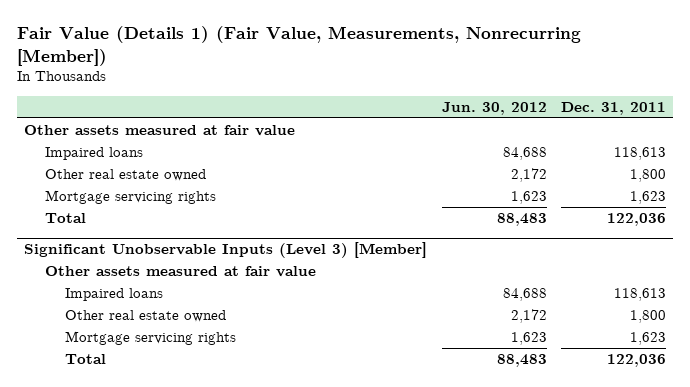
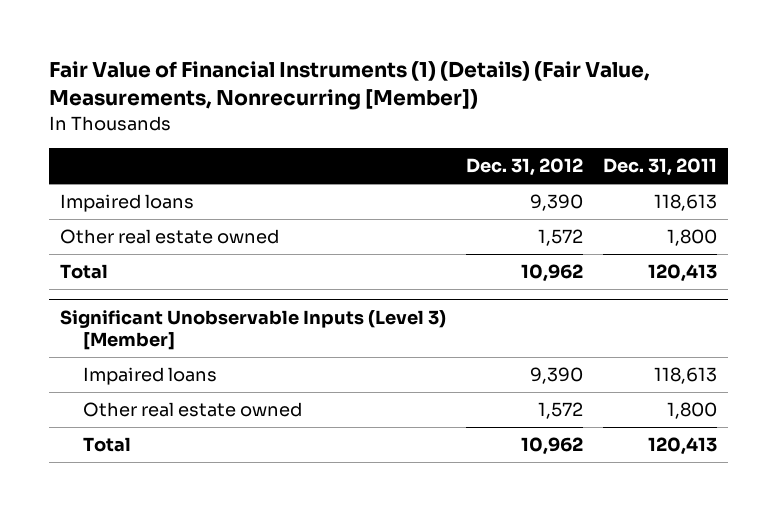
[16,26,581,66] Fair Value (Details 1) (Fair Value, Measurements, Nonrecurring [Member]) -> [49,61,651,111] Fair Value of Financial Instruments (1) (Details) (Fair Value, Measurements, Nonrecurring [Member])
[441,101,547,115] Jun. 30, 2012 -> none
none -> [465,157,583,176] Dec. 31, 2012
[23,125,295,137] Other assets measured at fair value -> none
[44,190,216,205] Mortgage servicing rights -> none
[607,213,667,227] 122,036 -> [648,264,718,283] 120,413
[44,266,316,278] Other assets measured at fair value -> none
[65,331,237,346] Mortgage servicing rights -> none
[607,354,667,368] 122,036 -> [648,437,718,456] 120,413

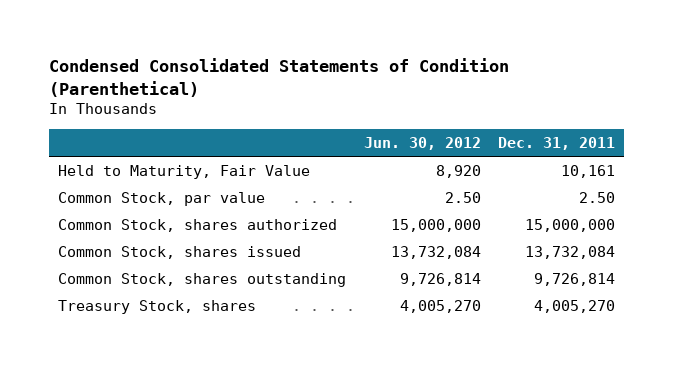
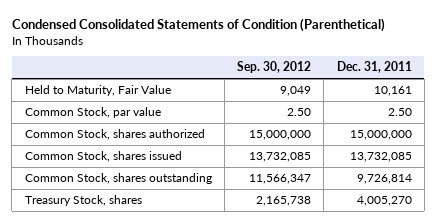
[363,136,481,150] Jun. 30, 2012 -> none
none -> [237,61,312,74] Sep. 30, 2012
[525,246,616,260] 13,732,084 -> [349,152,412,163] 13,732,085

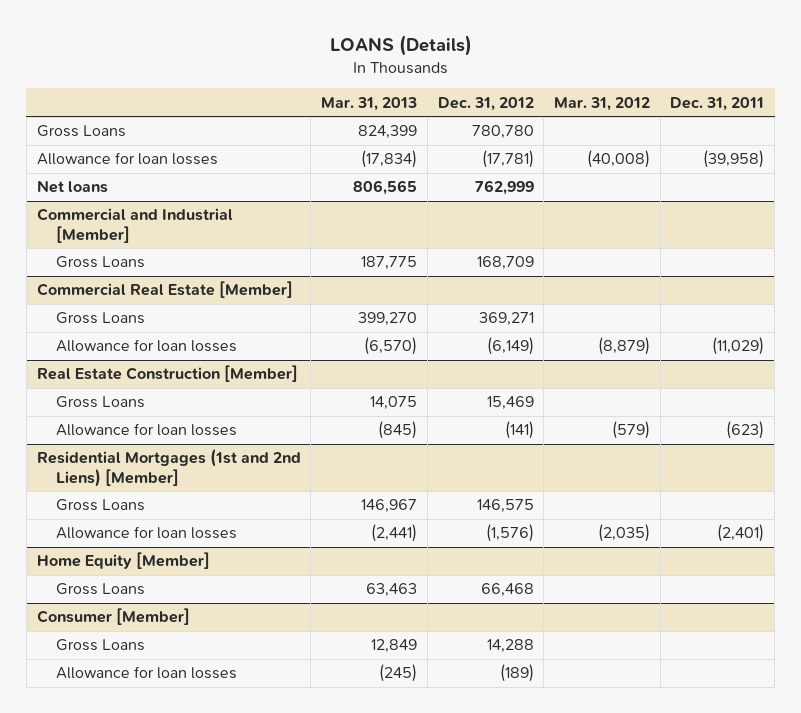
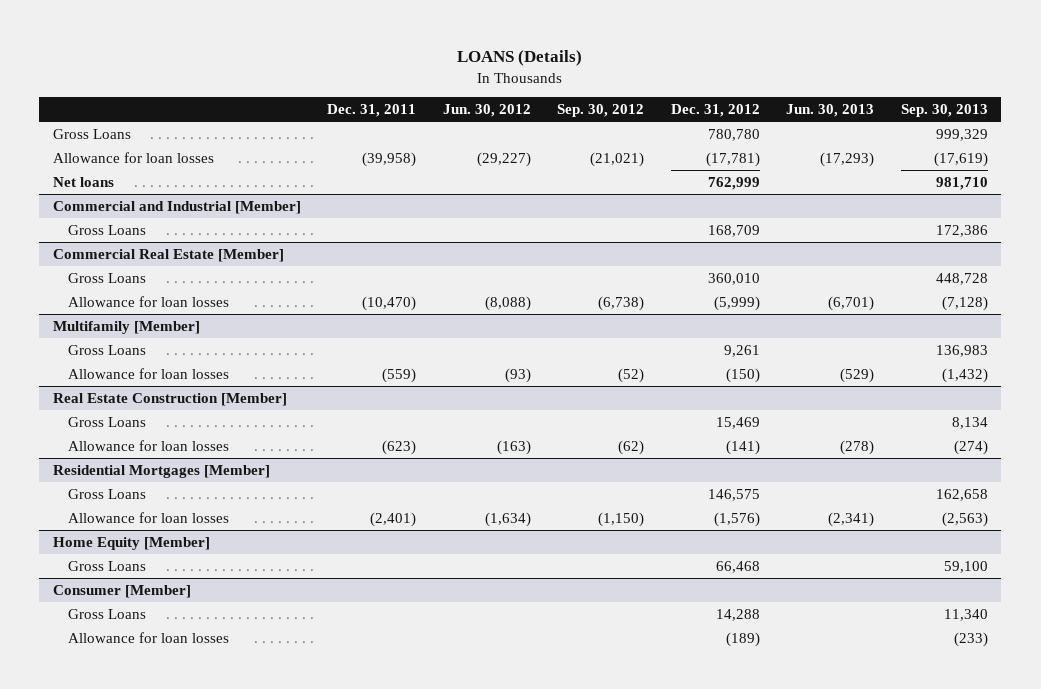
[321,96,418,111] Mar. 31, 2013 -> none
[554,96,651,111] Mar. 31, 2012 -> none
none -> [442,104,531,118] Jun. 30, 2012
none -> [557,104,645,118] Sep. 30, 2012
none -> [786,104,875,118] Jun. 30, 2013
none -> [900,104,988,118] Sep. 30, 2013
[478,312,534,327] 369,271 -> [707,272,760,285] 360,010
[486,337,534,356] (6,149) -> [713,295,760,311] (5,999)
[712,337,765,356] (11,029) -> [362,295,417,311] (10,470)
none -> [52,320,200,334] Multifamily [Member]
none -> [68,344,147,355] Gross Loans
none -> [68,367,230,379] Allowance for loan losses
[36,449,301,487] Residential Mortgages (1st and 2nd Liens) [Member] -> none
none -> [52,464,270,478] Residential Mortgages [Member]

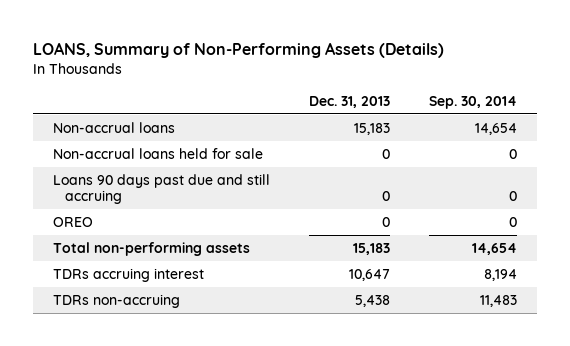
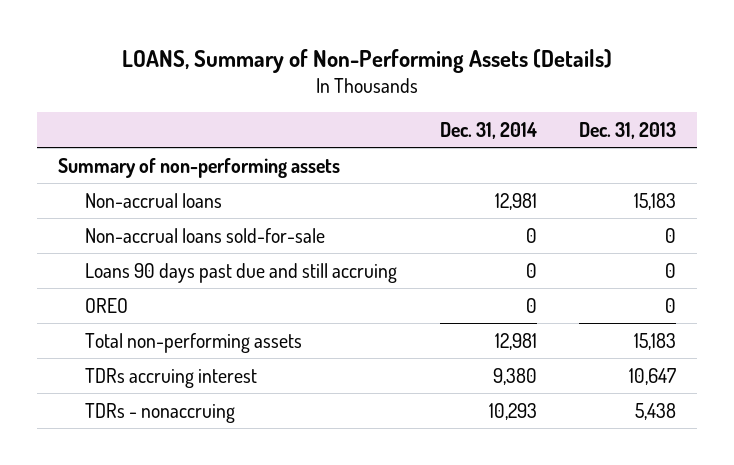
[429,95,518,109] Sep. 30, 2014 -> none
none -> [439,121,537,139] Dec. 31, 2014
none -> [57,157,340,178] Summary of non-performing assets
[52,147,263,159] Non-accrual loans held for sale -> [85,227,326,243] Non-accrual loans sold-for-sale
[52,293,180,308] TDRs non-accruing -> [85,402,236,423] TDRs - nonaccruing

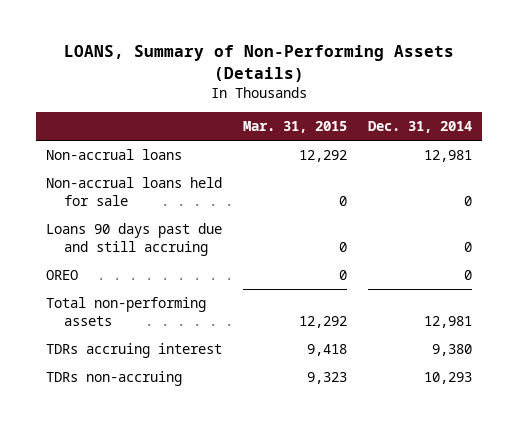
[579,121,677,139] Dec. 31, 2013 -> none
none -> [242,121,347,134] Mar. 31, 2015
[57,157,340,178] Summary of non-performing assets -> none
[85,227,326,243] Non-accrual loans sold-for-sale -> [46,177,223,207] Non-accrual loans held for sale
[85,402,236,423] TDRs - nonaccruing -> [46,371,183,387] TDRs non-accruing

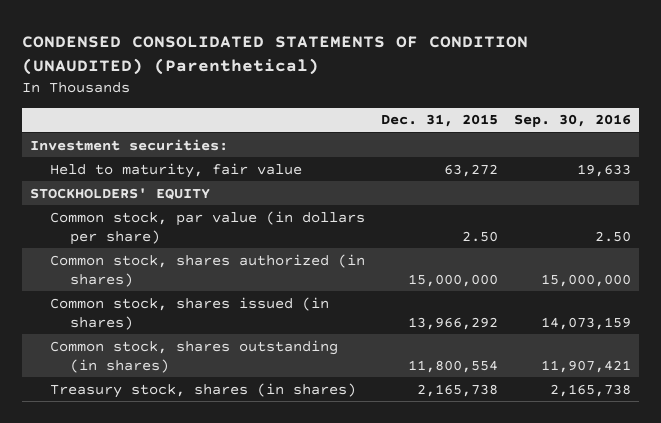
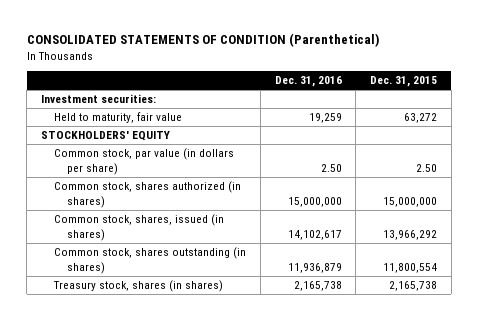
[22,35,529,76] CONDENSED CONSOLIDATED STATEMENTS OF CONDITION (UNAUDITED) (Parenthetical) -> [26,33,379,48] CONSOLIDATED STATEMENTS OF CONDITION (Parenthetical)
[513,114,631,128] Sep. 30, 2016 -> none
none -> [274,76,342,88] Dec. 31, 2016
[50,296,330,331] Common stock, shares issued (in shares) -> [54,214,225,241] Common stock, shares, issued (in shares)

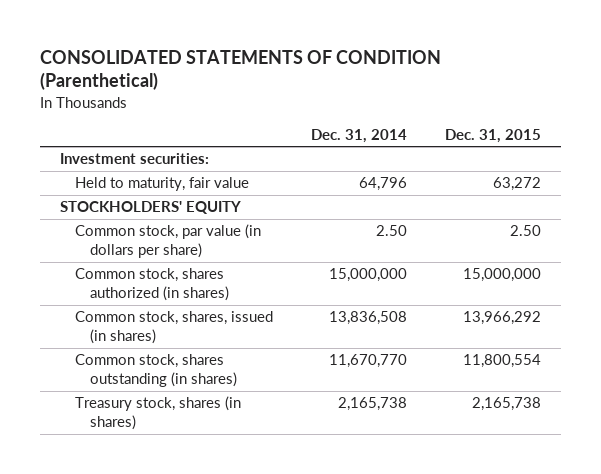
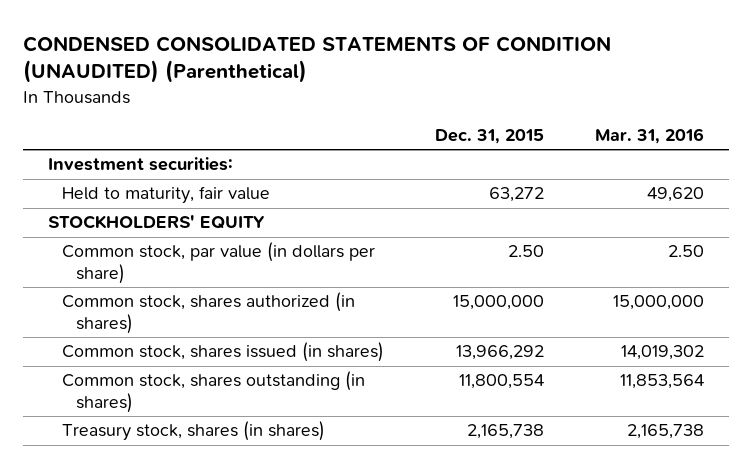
[40,49,442,91] CONSOLIDATED STATEMENTS OF CONDITION (Parenthetical) -> [22,35,611,84] CONDENSED CONSOLIDATED STATEMENTS OF CONDITION (UNAUDITED) (Parenthetical)
[310,128,407,143] Dec. 31, 2014 -> none
none -> [594,127,704,144] Mar. 31, 2016
[74,311,273,345] Common stock, shares, issued (in shares) -> [62,342,385,363] Common stock, shares issued (in shares)

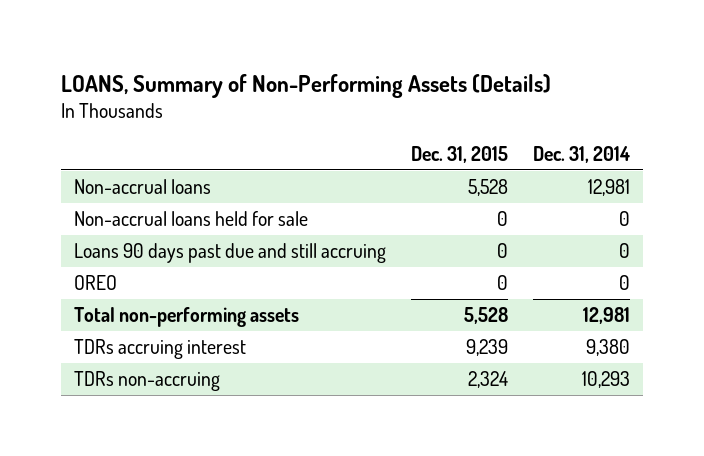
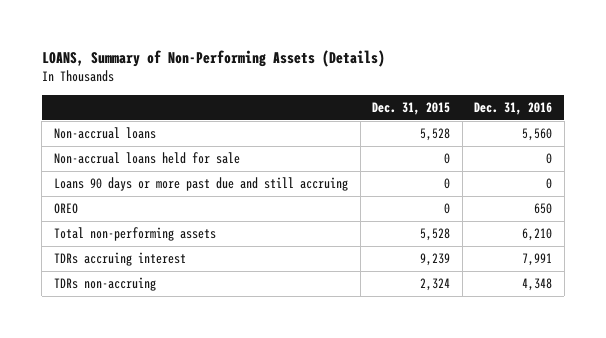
[533,145,631,163] Dec. 31, 2014 -> none
none -> [474,102,553,116] Dec. 31, 2016
[73,242,386,263] Loans 90 days past due and still accruing -> [54,177,349,192] Loans 90 days or more past due and still accruing

